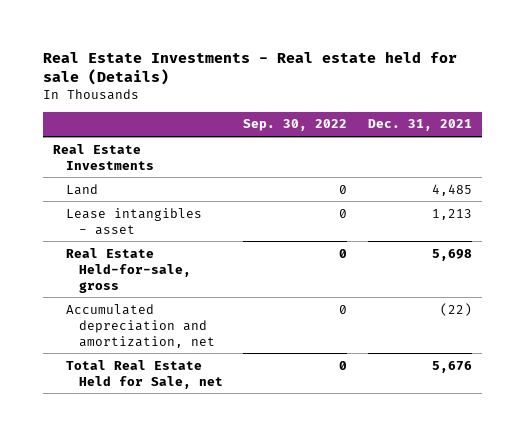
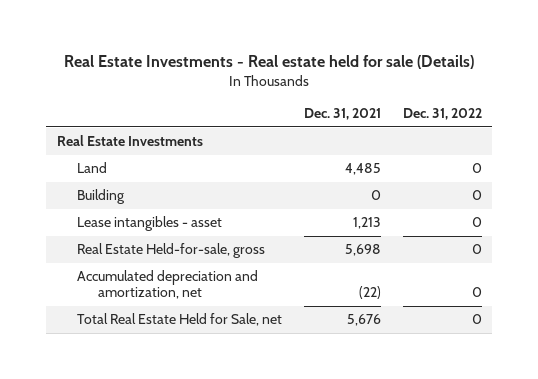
[243,119,348,132] Sep. 30, 2022 -> none
none -> [402,108,482,121] Dec. 31, 2022
none -> [77,189,126,205] Building

